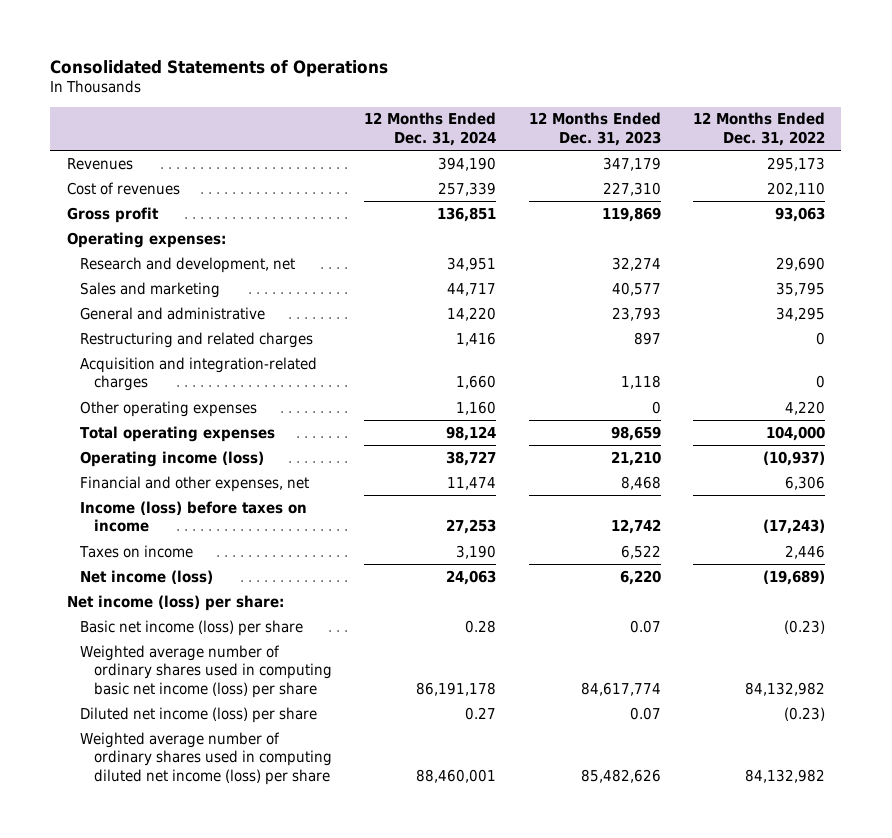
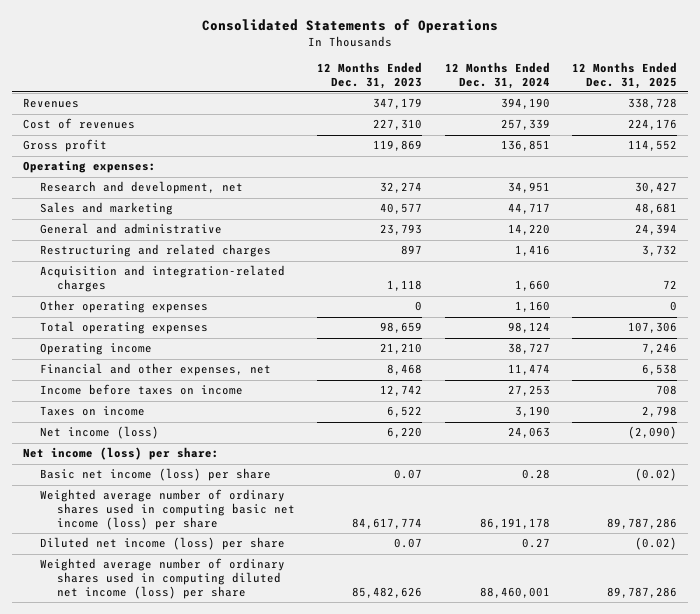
[692,112,825,146] 12 Months Ended Dec. 31, 2022 -> none
none -> [571,61,677,89] 12 Months Ended Dec. 31, 2025
[80,450,265,467] Operating income (loss) -> [40,343,153,356] Operating income
[80,500,308,533] Income (loss) before taxes on income -> [40,384,244,396] Income before taxes on income

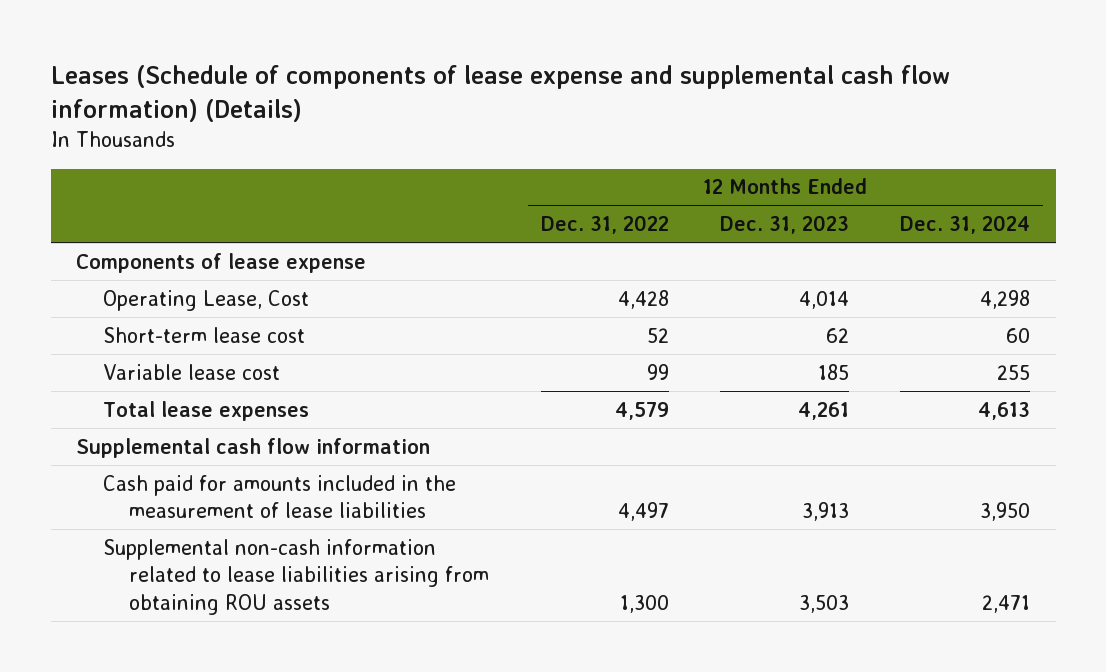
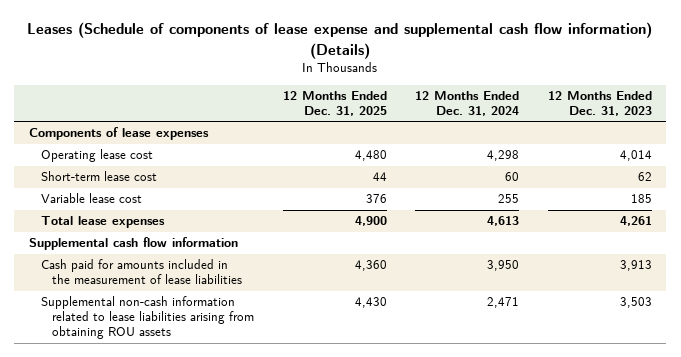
[540,215,669,235] Dec. 31, 2022 -> none
none -> [282,91,387,117] 12 Months Ended Dec. 31, 2025
[76,252,367,273] Components of lease expense -> [28,127,209,141] Components of lease expenses
[102,289,309,311] Operating Lease, Cost -> [40,149,153,163] Operating lease cost

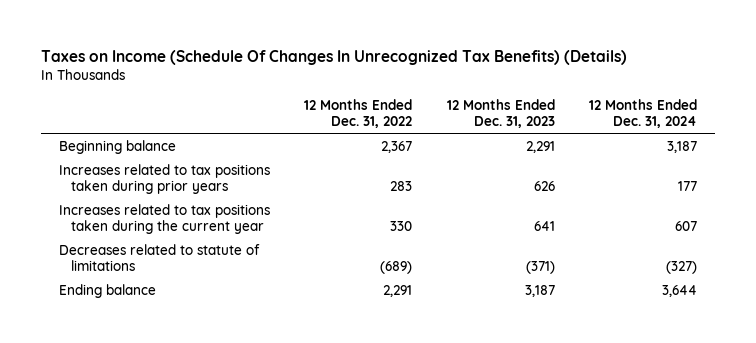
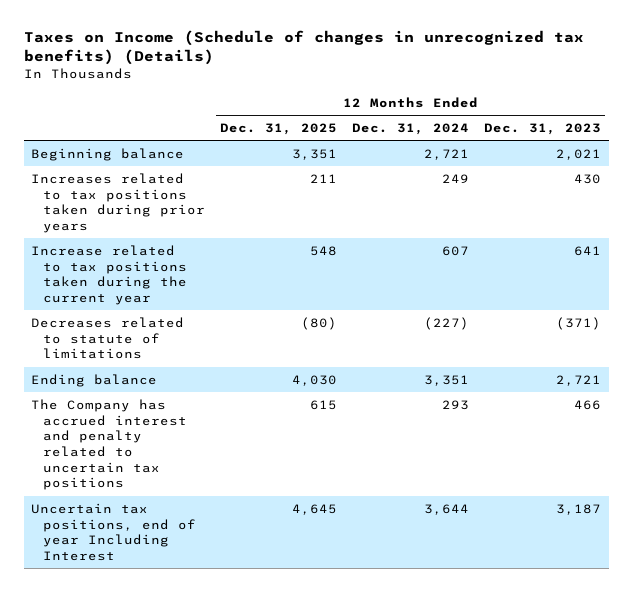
[41,49,628,65] Taxes on Income (Schedule Of Changes In Unrecognized Tax Benefits) (Details) -> [23,30,584,66] Taxes on Income (Schedule of changes in unrecognized tax benefits) (Details)
[304,98,413,129] 12 Months Ended Dec. 31, 2022 -> none
none -> [220,122,338,135] Dec. 31, 2025
[525,140,555,153] 2,291 -> [556,148,602,160] 2,021
[667,140,698,153] 3,187 -> [424,148,470,160] 2,721
[533,180,555,191] 626 -> [574,173,602,184] 430
[678,180,698,191] 177 -> [442,173,470,183] 249
[58,203,270,234] Increases related to tax positions taken during the current year -> [31,244,188,305] Increase related to tax positions taken during the current year
[666,260,698,274] (327) -> [424,316,470,330] (227)
[524,284,555,297] 3,187 -> [556,374,602,386] 2,721
[662,284,698,297] 3,644 -> [424,374,470,386] 3,351
none -> [31,398,188,491] The Company has accrued interest and penalty related to uncertain tax positions
none -> [31,502,197,561] Uncertain tax positions, end of year Including Interest

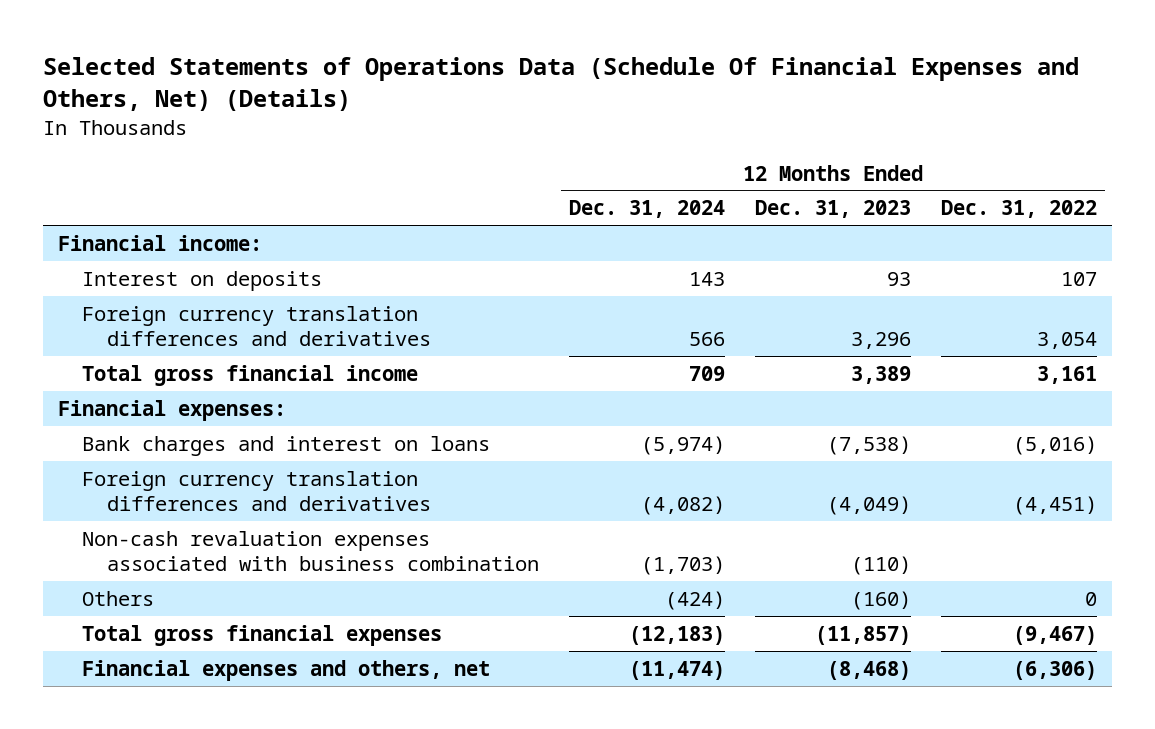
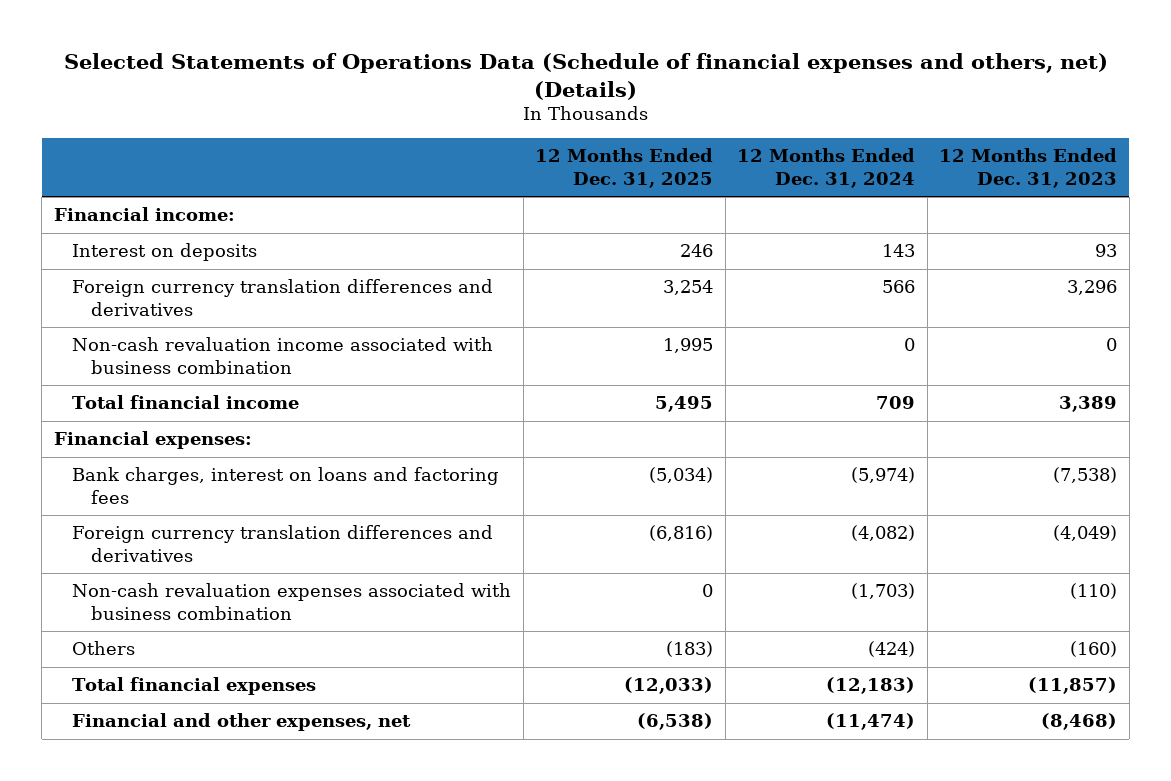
[43,57,1080,112] Selected Statements of Operations Data (Schedule Of Financial Expenses and Others, Net) (Details) -> [63,53,1108,100] Selected Statements of Operations Data (Schedule of financial expenses and others, net) (Details)
[941,200,1098,219] Dec. 31, 2022 -> none
none -> [535,148,714,188] 12 Months Ended Dec. 31, 2025
none -> [72,337,494,374] Non-cash revaluation income associated with business combination
[82,364,419,386] Total gross financial income -> [72,395,300,410] Total financial income
[82,435,491,456] Bank charges and interest on loans -> [72,467,500,504] Bank charges, interest on loans and factoring fees
[82,624,443,646] Total gross financial expenses -> [72,677,317,696] Total financial expenses
[82,659,491,681] Financial expenses and others, net -> [72,713,412,732] Financial and other expenses, net

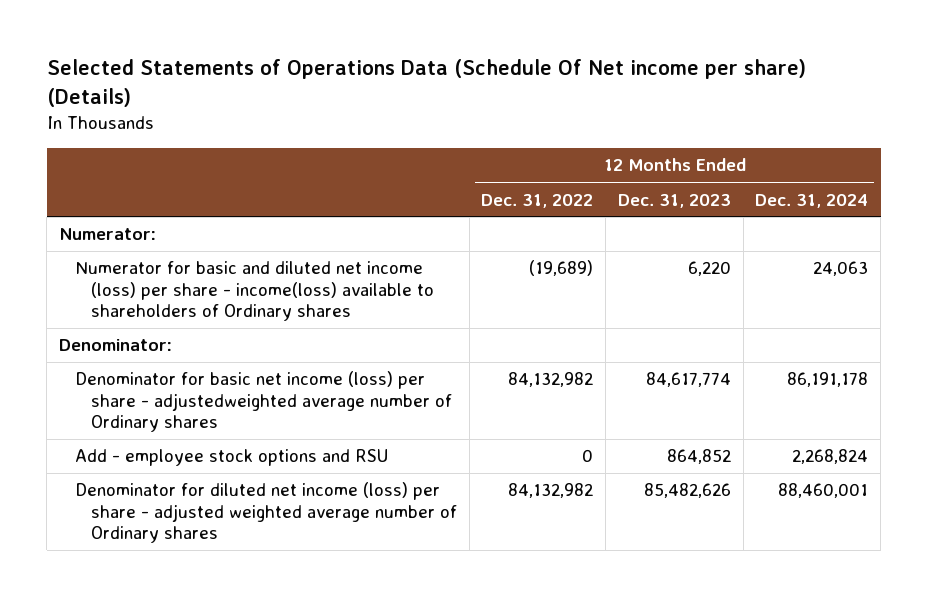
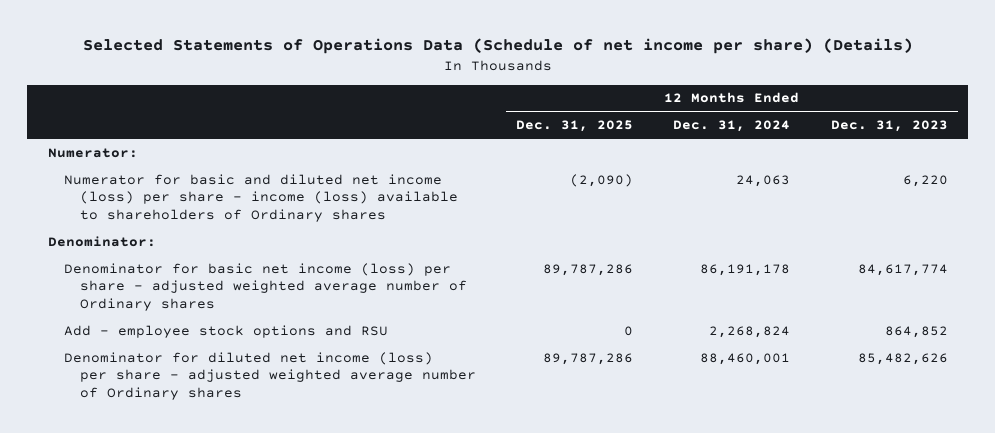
[46,59,806,108] Selected Statements of Operations Data (Schedule Of Net income per share) (Details) -> [82,38,913,55] Selected Statements of Operations Data (Schedule of net income per share) (Details)
[481,193,594,208] Dec. 31, 2022 -> none
none -> [516,120,634,133] Dec. 31, 2025
[74,261,435,322] Numerator for basic and diluted net income (loss) per share - income(loss) available to shareholders of Ordinary shares -> [63,173,459,222] Numerator for basic and diluted net income (loss) per share - income (loss) available to shareholders of Ordinary shares
[74,371,453,433] Denominator for basic net income (loss) per share - adjustedweighted average number of Ordinary shares -> [63,262,468,311] Denominator for basic net income (loss) per share - adjusted weighted average number of Ordinary shares

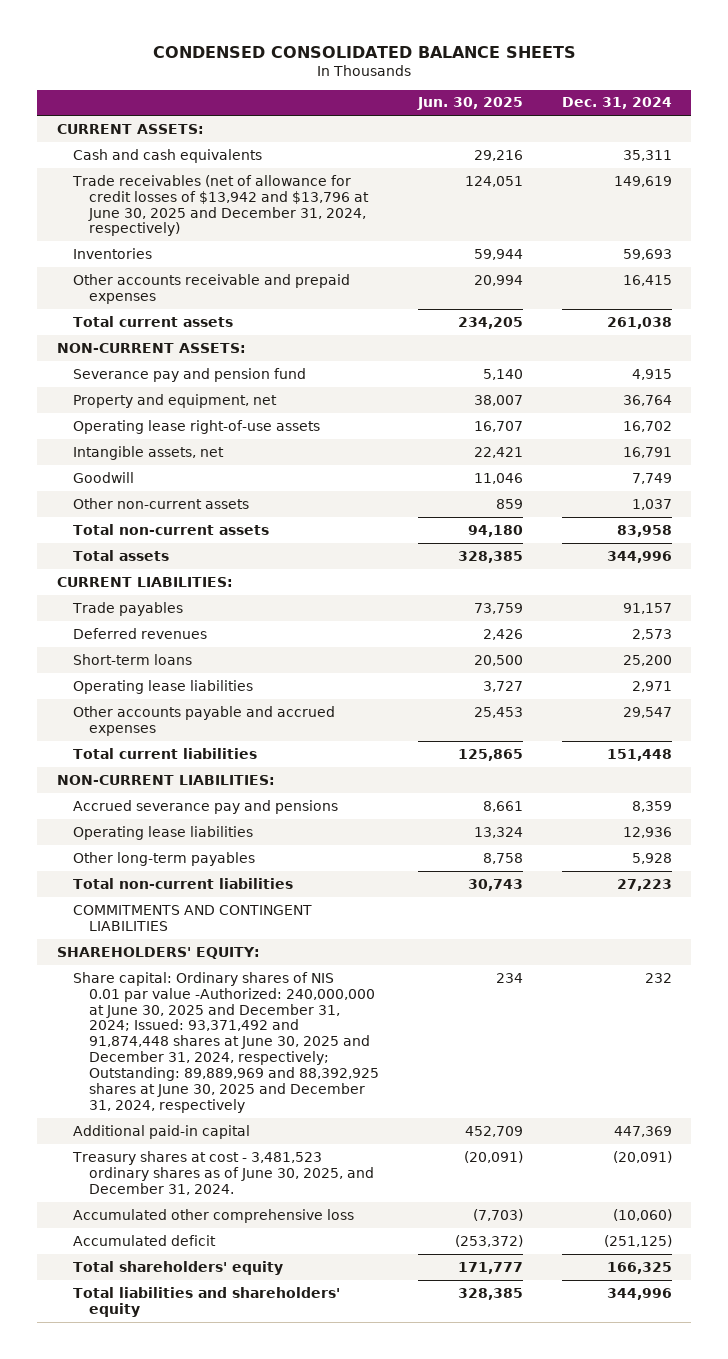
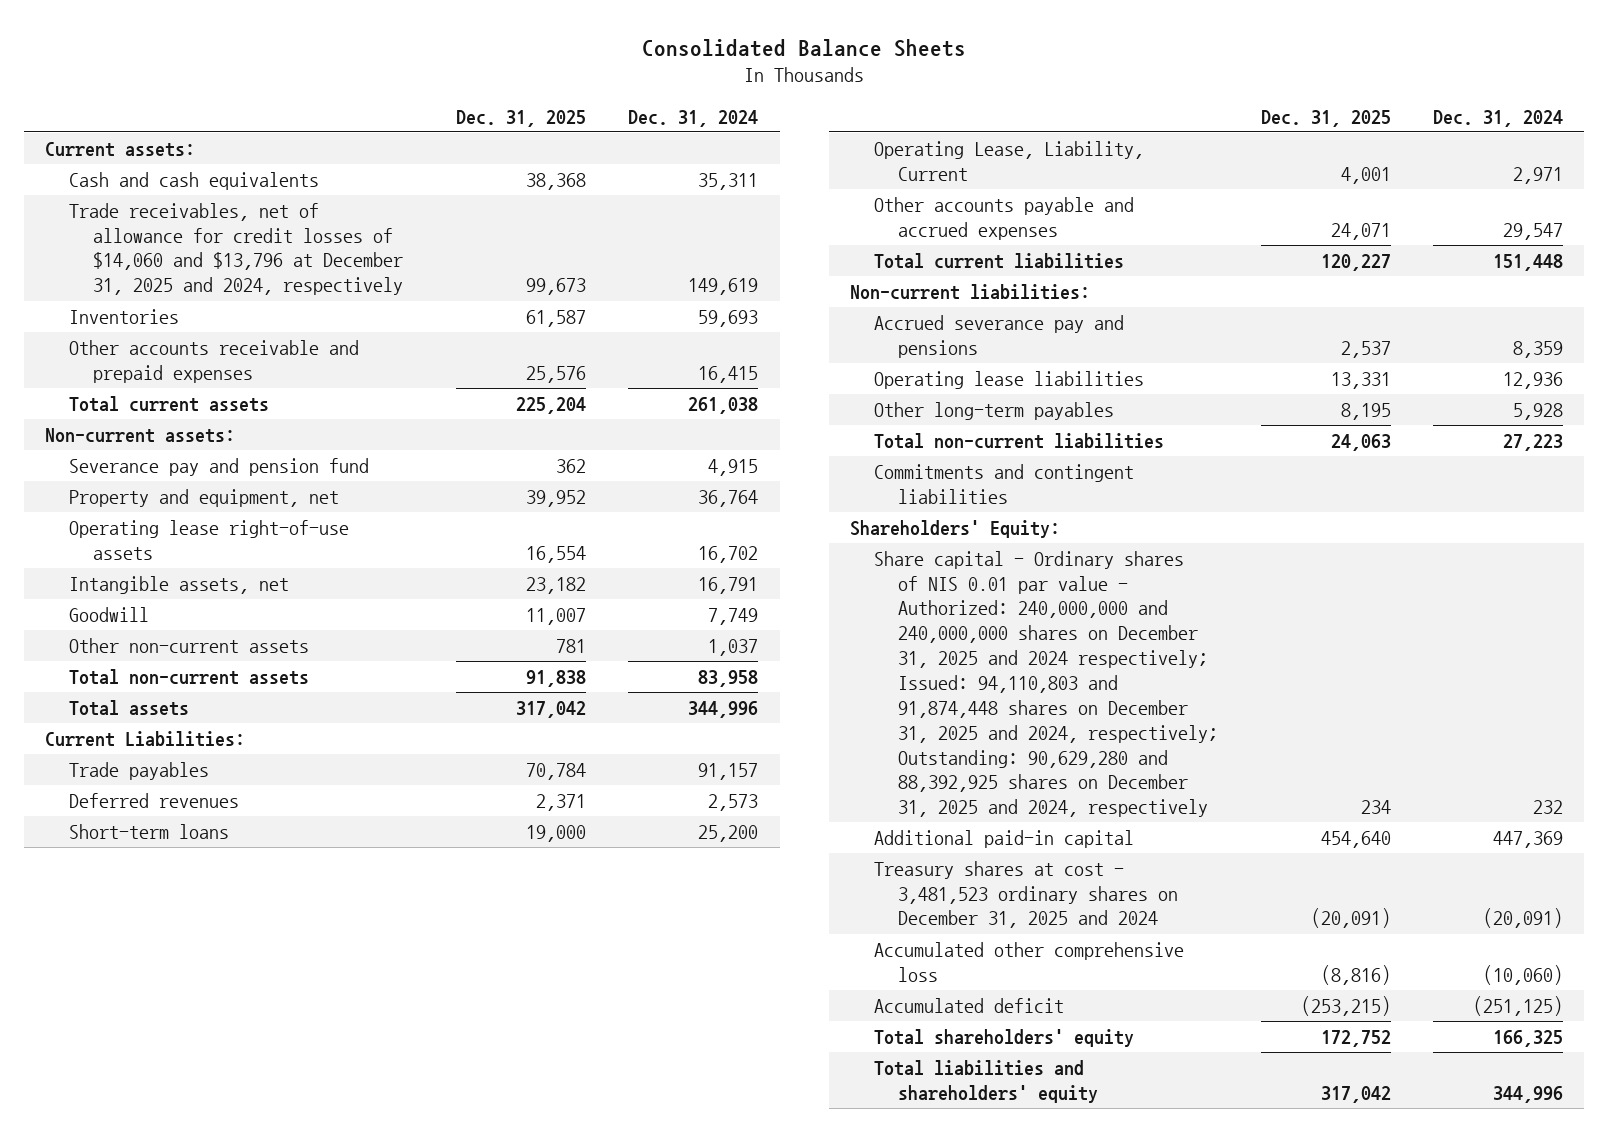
[153,46,577,59] CONDENSED CONSOLIDATED BALANCE SHEETS -> [642,38,967,57] Consolidated Balance Sheets
[416,97,523,111] Jun. 30, 2025 -> none
none -> [455,109,586,127] Dec. 31, 2025
[56,123,204,134] CURRENT ASSETS: -> [45,141,196,157] Current assets:
[71,174,369,237] Trade receivables (net of allowance for credit losses of $13,942 and $13,796 at June 30, 2025 and December 31, 2024, respectively) -> [69,202,404,296] Trade receivables, net of allowance for credit losses of $14,060 and $13,796 at December 31, 2025 and 2024, respectively
[56,342,246,353] NON-CURRENT ASSETS: -> [45,427,236,443] Non-current assets:
[56,576,233,587] CURRENT LIABILITIES: -> [45,730,246,747] Current Liabilities:
[72,679,253,694] Operating lease liabilities -> [874,140,1145,181] Operating Lease, Liability, Current
[56,774,275,785] NON-CURRENT LIABILITIES: -> [850,283,1091,300] Non-current liabilities:
[72,904,312,931] COMMITMENTS AND CONTINGENT LIABILITIES -> [874,463,1135,504] Commitments and contingent liabilities
[56,946,260,959] SHAREHOLDERS' EQUITY: -> [850,519,1061,538] Shareholders' Equity:
[72,971,379,1113] Share capital: Ordinary shares of NIS 0.01 par value -Authorized: 240,000,000 at June 30, 2025 and December 31, 2024; Issued: 93,371,492 and 91,874,448 shares at June 30, 2025 and December 31, 2024, respectively; Outstanding: 89,889,969 and 88,392,925 shares at June 30, 2025 and December 31, 2024, respectively -> [874,550,1218,818] Share capital - Ordinary shares of NIS 0.01 par value - Authorized: 240,000,000 and 240,000,000 shares on December 31, 2025 and 2024 respectively; Issued: 94,110,803 and 91,874,448 shares on December 31, 2025 and 2024, respectively; Outstanding: 90,629,280 and 88,392,925 shares on December 31, 2025 and 2024, respectively
[71,1150,374,1195] Treasury shares at cost - 3,481,523 ordinary shares as of June 30, 2025, and December 31, 2024. -> [874,860,1178,929] Treasury shares at cost - 3,481,523 ordinary shares on December 31, 2025 and 2024

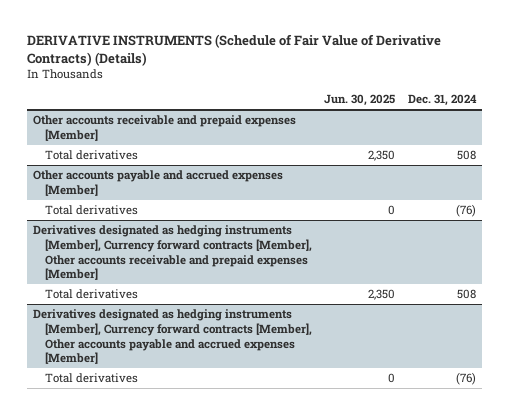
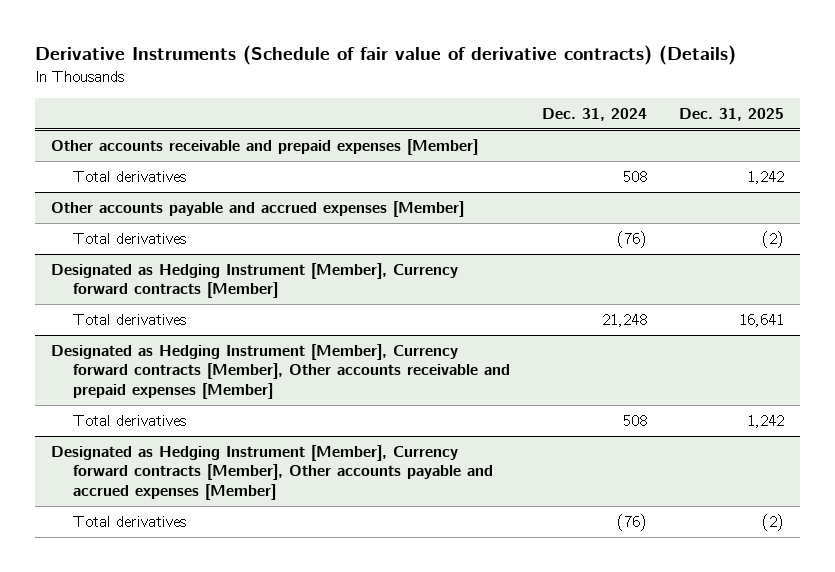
[27,33,442,66] DERIVATIVE INSTRUMENTS (Schedule of Fair Value of Derivative Contracts) (Details) -> [35,44,737,65] Derivative Instruments (Schedule of fair value of derivative contracts) (Details)
[324,94,396,107] Jun. 30, 2025 -> none
none -> [678,107,784,121] Dec. 31, 2025
none -> [51,263,459,299] Designated as Hedging Instrument [Member], Currency forward contracts [Member]
none -> [73,314,187,326] Total derivatives
[33,225,312,281] Derivatives designated as hedging instruments [Member], Currency forward contracts [Member], Other accounts receivable and prepaid expenses [Member] -> [51,344,511,399] Designated as Hedging Instrument [Member], Currency forward contracts [Member], Other accounts receivable and prepaid expenses [Member]
[33,309,312,365] Derivatives designated as hedging instruments [Member], Currency forward contracts [Member], Other accounts payable and accrued expenses [Member] -> [51,445,494,500] Designated as Hedging Instrument [Member], Currency forward contracts [Member], Other accounts payable and accrued expenses [Member]

